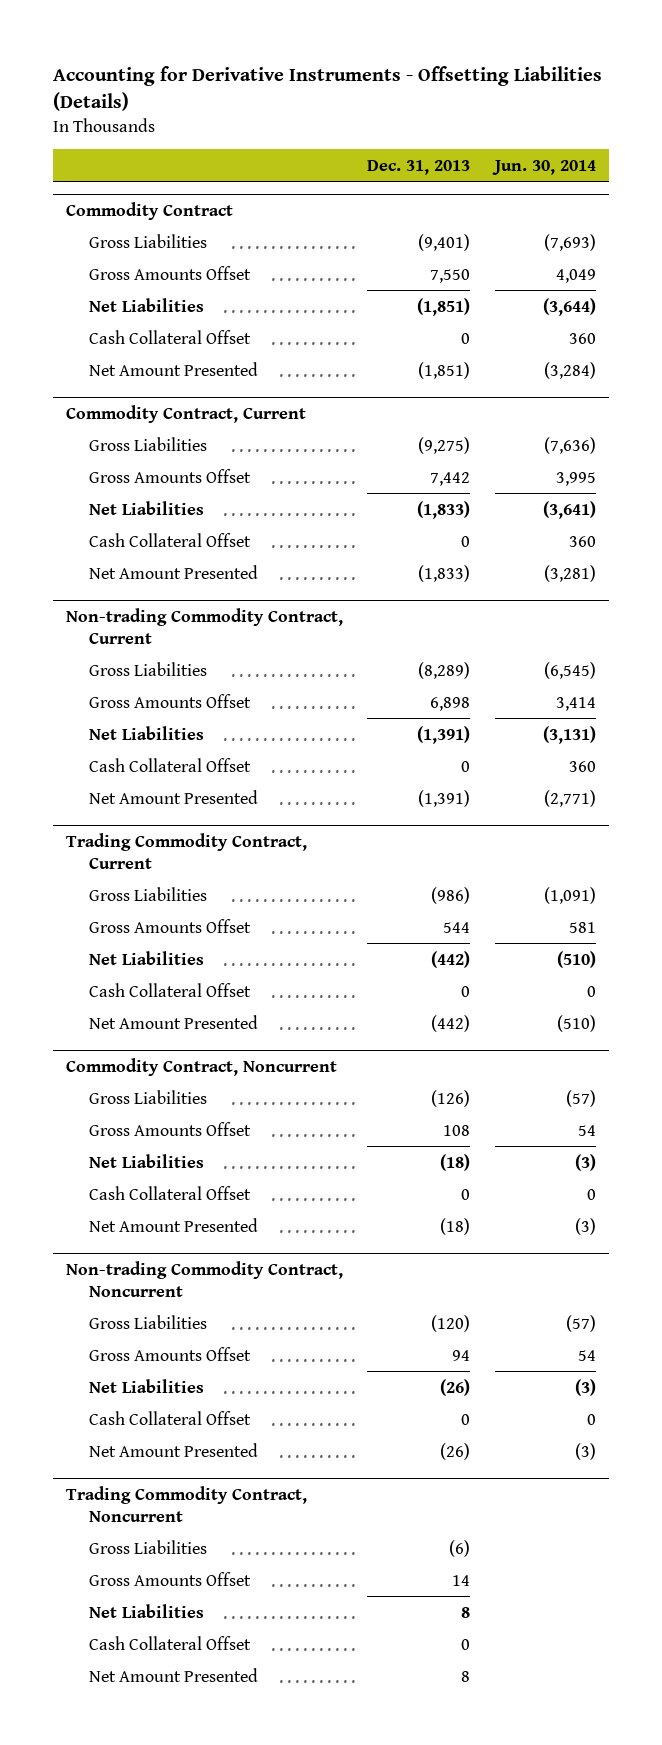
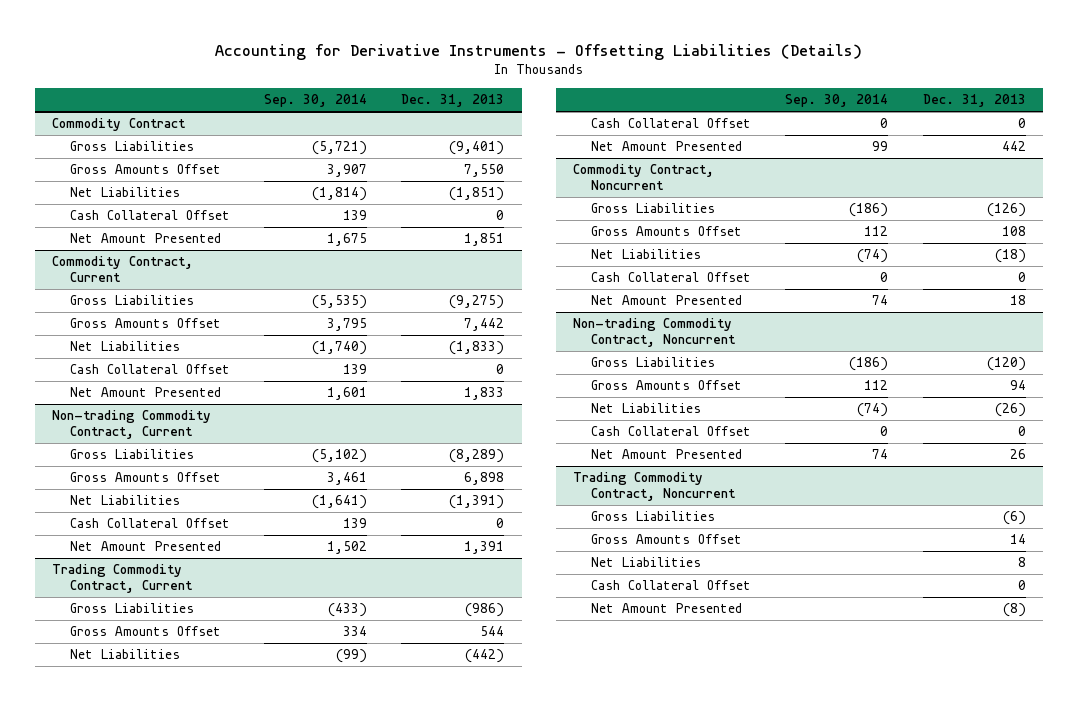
[492,159,597,175] Jun. 30, 2014 -> none
none -> [264,94,368,108] Sep. 30, 2014
[418,361,471,379] (1,851) -> [464,233,505,247] 1,851
[418,564,471,582] (1,833) -> [464,387,505,401] 1,833
[418,789,471,807] (1,391) -> [464,541,505,555] 1,391
[431,1014,471,1032] (442) -> [1001,141,1026,152] 442
[440,1217,471,1235] (18) -> [1009,295,1026,306] 18
[440,1442,471,1460] (26) -> [1009,449,1026,460] 26
[461,1670,471,1682] 8 -> [1002,603,1026,618] (8)

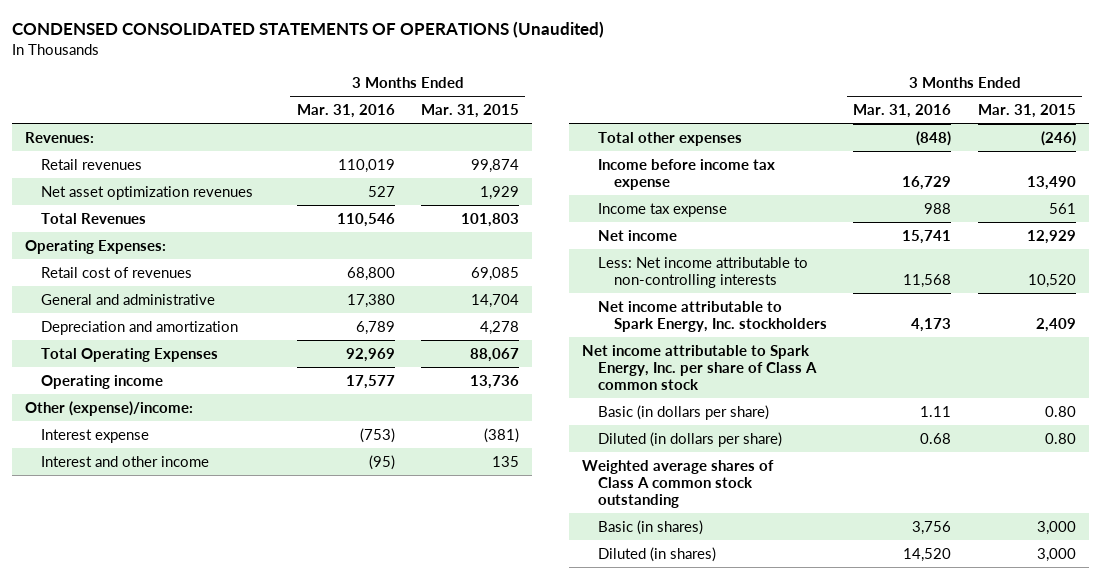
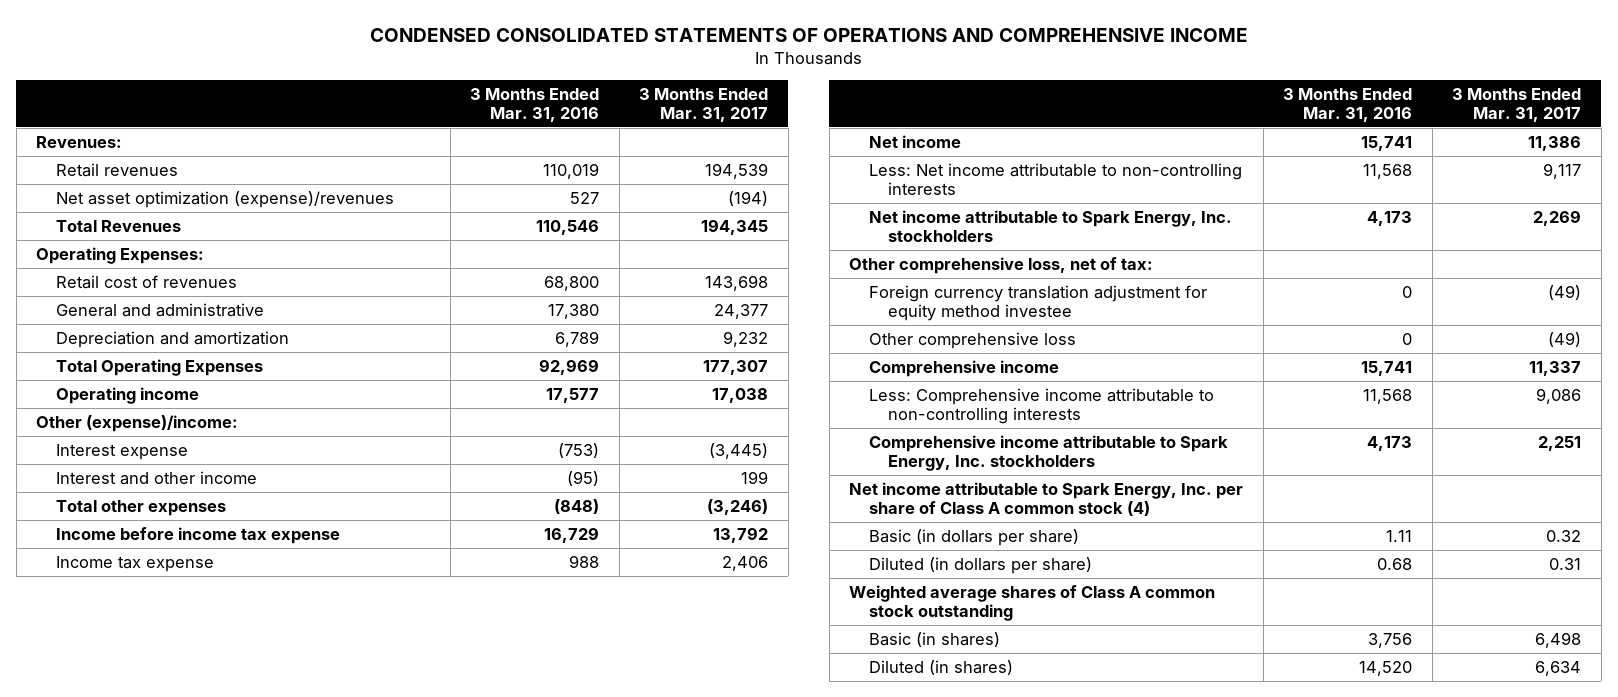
[11,20,604,38] CONDENSED CONSOLIDATED STATEMENTS OF OPERATIONS (Unaudited) -> [369,27,1248,42] CONDENSED CONSOLIDATED STATEMENTS OF OPERATIONS AND COMPREHENSIVE INCOME
[420,104,519,119] Mar. 31, 2015 -> none
none -> [639,87,769,122] 3 Months Ended Mar. 31, 2017
[41,185,254,200] Net asset optimization revenues -> [55,190,394,208] Net asset optimization (expense)/revenues
none -> [849,256,1154,274] Other comprehensive loss, net of tax:
none -> [868,284,1207,321] Foreign currency translation adjustment for equity method investee
none -> [868,331,1076,349] Other comprehensive loss
none -> [868,359,1059,377] Comprehensive income
none -> [868,387,1214,424] Less: Comprehensive income attributable to non-controlling interests
none -> [868,434,1228,471] Comprehensive income attributable to Spark Energy, Inc. stockholders
[581,344,818,391] Net income attributable to Spark Energy, Inc. per share of Class A common stock -> [849,481,1244,516] Net income attributable to Spark Energy, Inc. per share of Class A common stock (4)

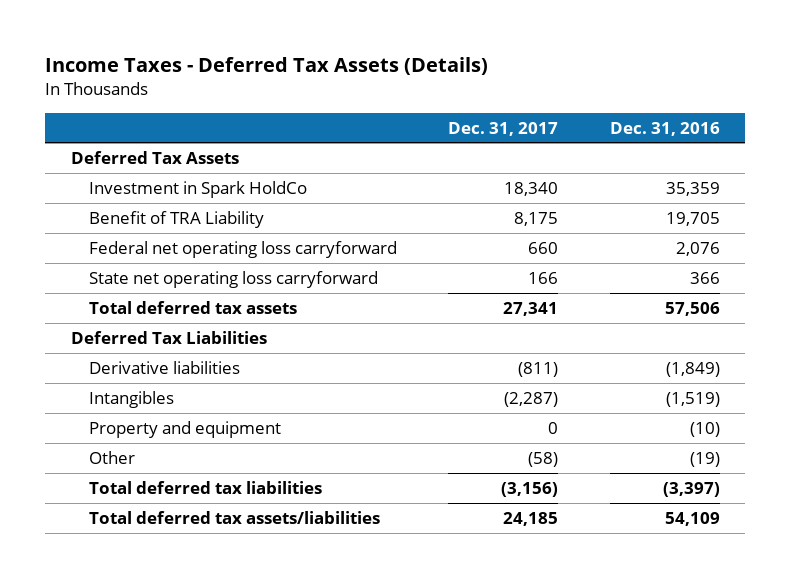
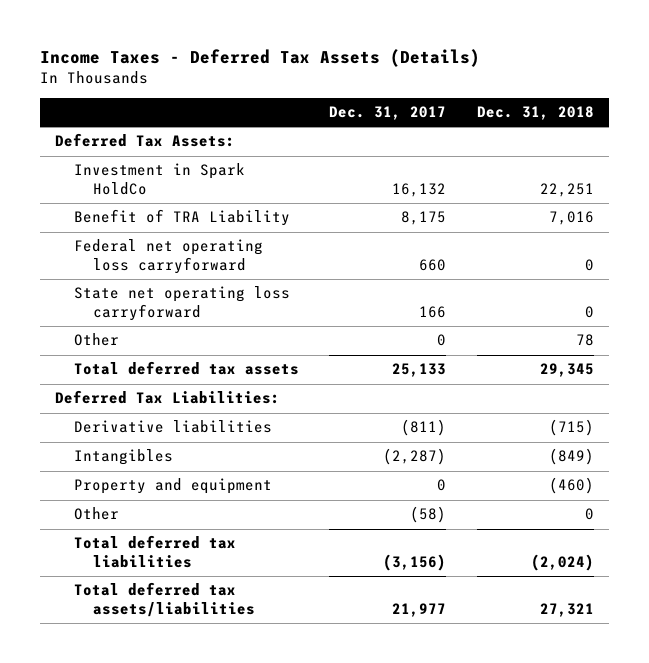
[609,121,720,136] Dec. 31, 2016 -> none
none -> [476,106,594,121] Dec. 31, 2018
[70,151,239,165] Deferred Tax Assets -> [55,133,236,148] Deferred Tax Assets:
[504,182,559,197] 18,340 -> [392,182,447,197] 16,132
none -> [73,333,119,347] Other
[503,302,559,317] 27,341 -> [392,363,447,378] 25,133
[70,331,267,345] Deferred Tax Liabilities -> [55,390,281,405] Deferred Tax Liabilities:
[503,512,559,527] 24,185 -> [392,602,447,617] 21,977

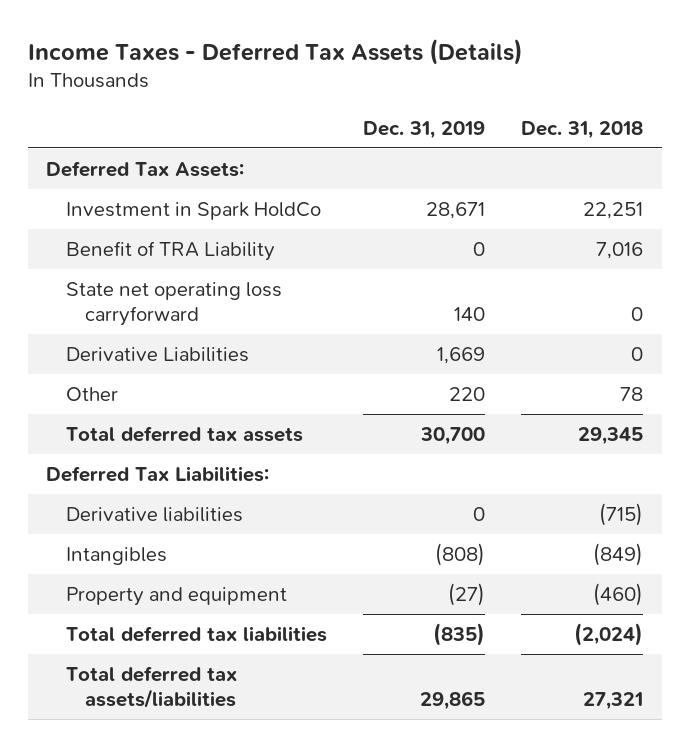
[329,106,447,121] Dec. 31, 2017 -> none
none -> [362,120,485,139] Dec. 31, 2019
[73,239,263,274] Federal net operating loss carryforward -> none
none -> [65,346,249,362] Derivative Liabilities
[73,507,119,521] Other -> none

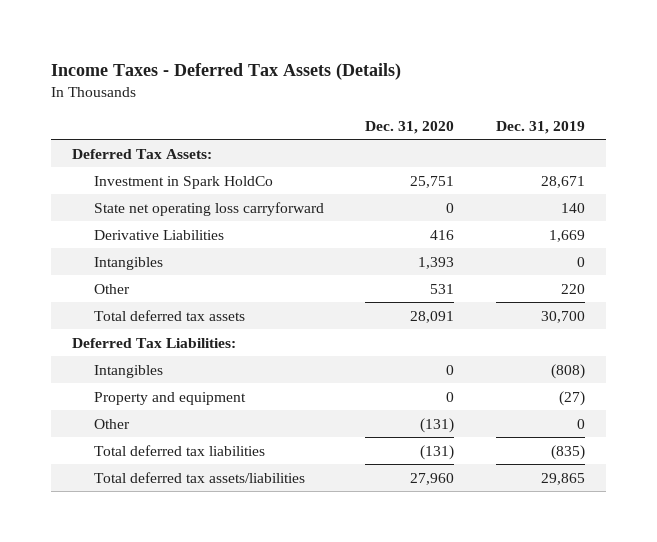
[521,120,644,139] Dec. 31, 2018 -> none
none -> [365,121,455,135] Dec. 31, 2020
[65,240,275,261] Benefit of TRA Liability -> none
none -> [93,256,163,270] Intangibles
[65,506,243,522] Derivative liabilities -> none
none -> [93,418,130,429] Other

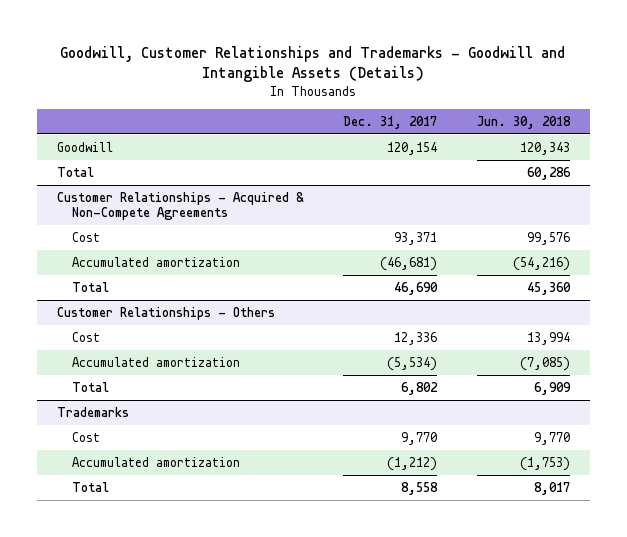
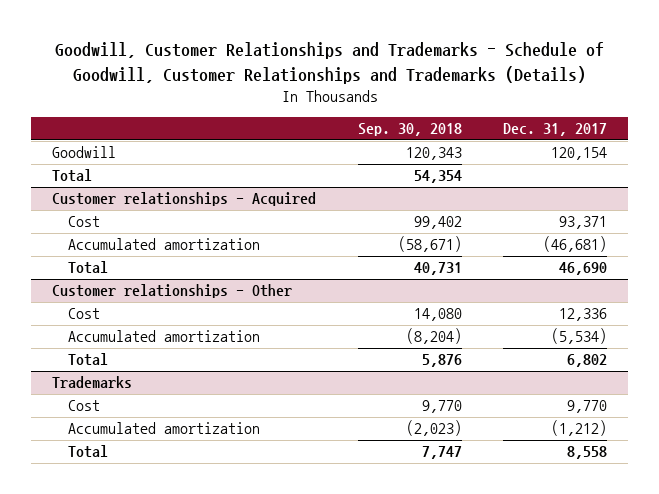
[60,45,566,83] Goodwill, Customer Relationships and Trademarks - Goodwill and Intangible Assets (Details) -> [54,42,604,84] Goodwill, Customer Relationships and Trademarks - Schedule of Goodwill, Customer Relationships and Trademarks (Details)
[477,115,572,129] Jun. 30, 2018 -> none
none -> [357,123,462,137] Sep. 30, 2018
[56,191,304,221] Customer Relationships - Acquired & Non-Compete Agreements -> [51,192,316,207] Customer relationships - Acquired
[56,306,275,320] Customer Relationships - Others -> [51,284,292,299] Customer relationships - Other

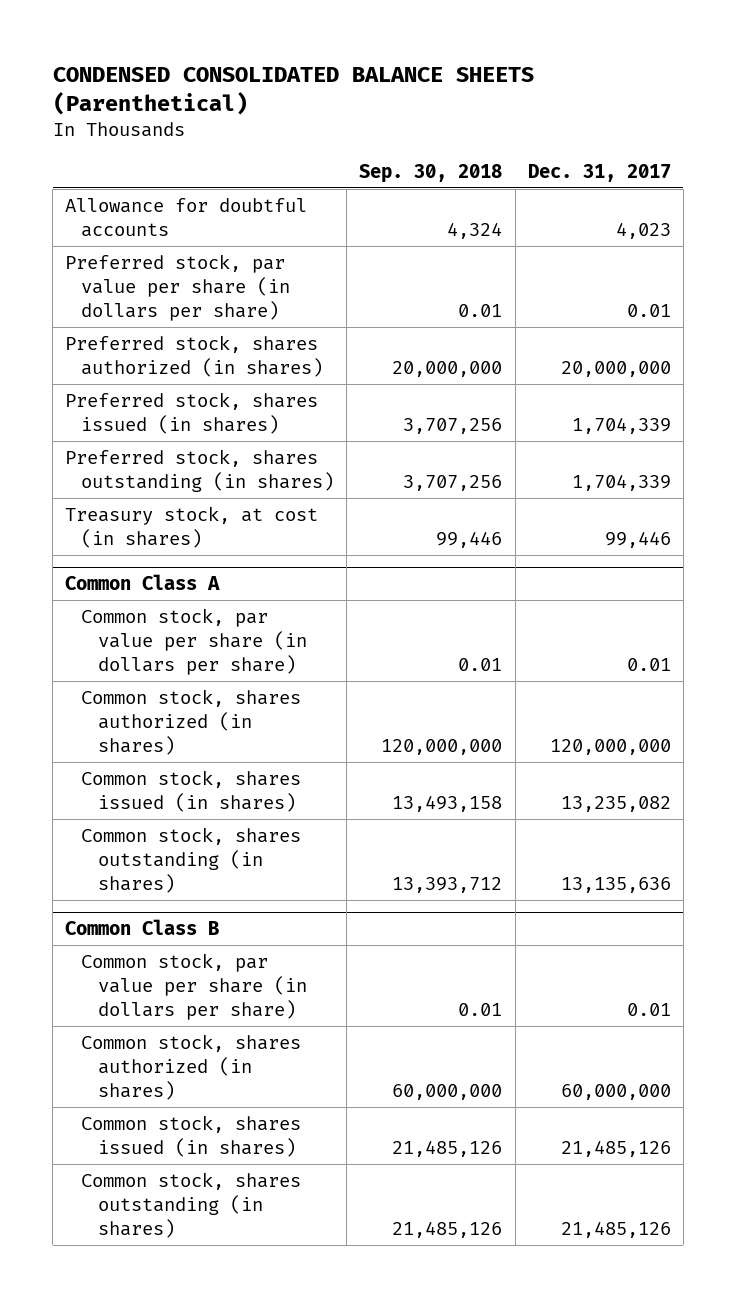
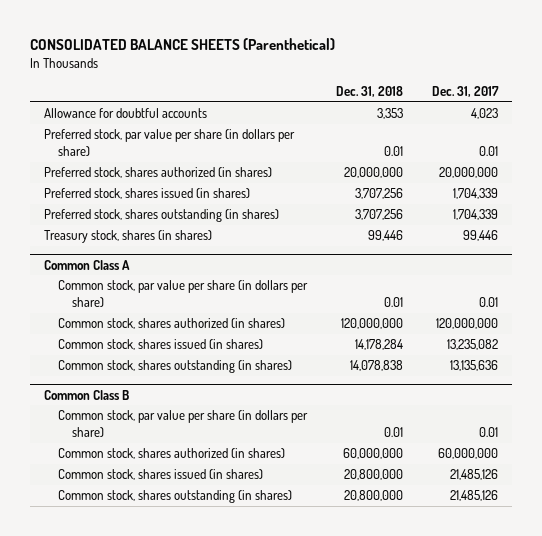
[52,66,534,115] CONDENSED CONSOLIDATED BALANCE SHEETS (Parenthetical) -> [29,38,335,51] CONSOLIDATED BALANCE SHEETS (Parenthetical)
[359,163,503,183] Sep. 30, 2018 -> none
none -> [336,86,404,98] Dec. 31, 2018
[65,506,319,549] Treasury stock, at cost (in shares) -> [44,230,213,244] Treasury stock, shares (in shares)

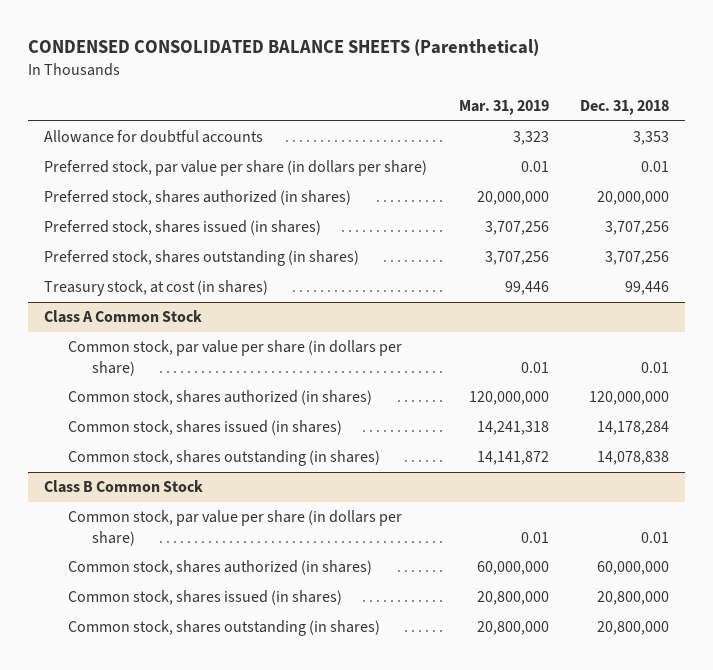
[29,38,335,51] CONSOLIDATED BALANCE SHEETS (Parenthetical) -> [28,39,540,57] CONDENSED CONSOLIDATED BALANCE SHEETS (Parenthetical)
[431,86,499,98] Dec. 31, 2017 -> none
none -> [458,100,549,116] Mar. 31, 2019
[44,230,213,244] Treasury stock, shares (in shares) -> [44,280,269,297] Treasury stock, at cost (in shares)
[44,259,131,270] Common Class A -> [44,310,203,324] Class A Common Stock
[44,389,130,400] Common Class B -> [44,480,204,494] Class B Common Stock

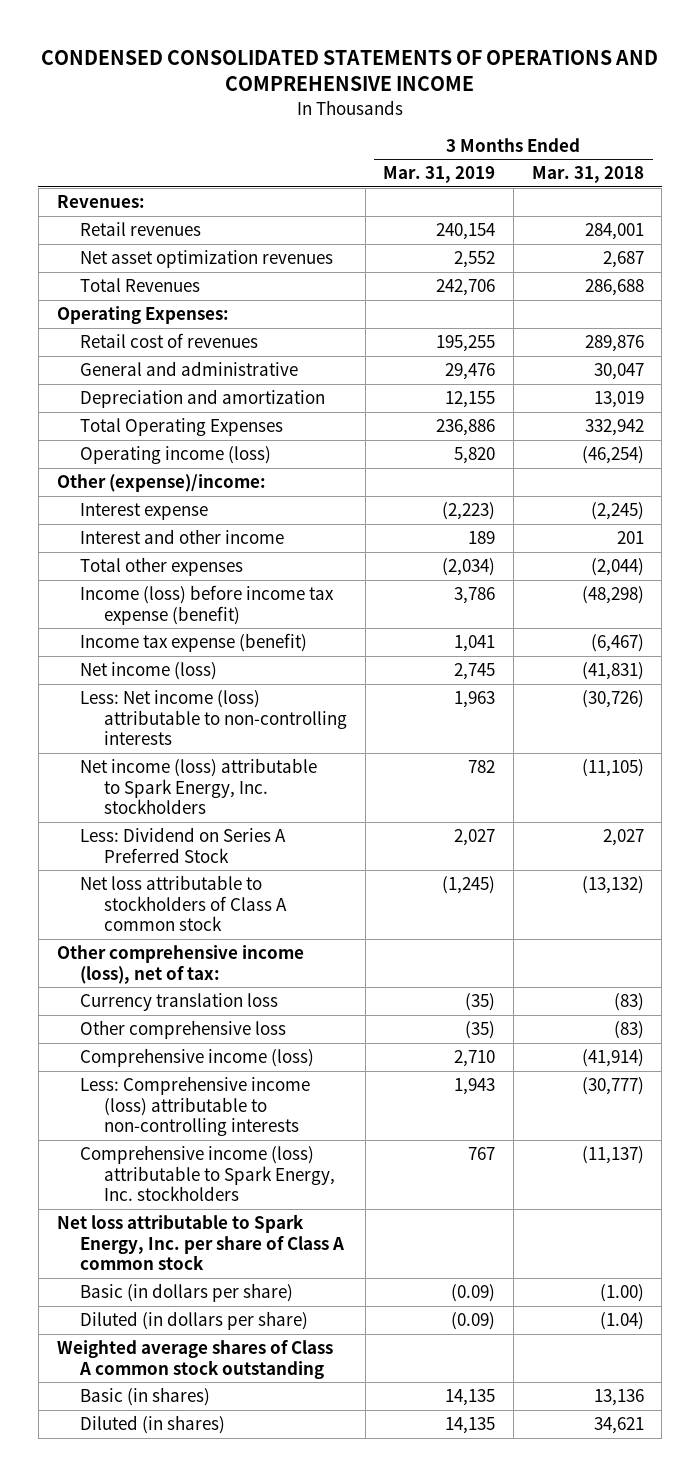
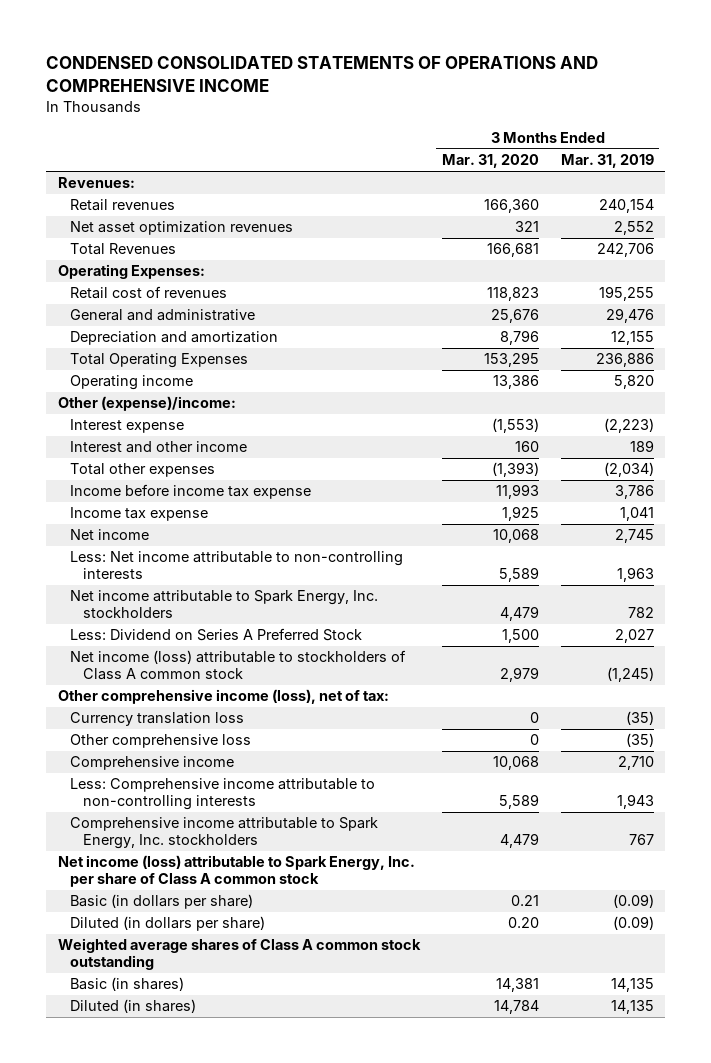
[531,166,644,184] Mar. 31, 2018 -> none
none -> [441,154,539,169] Mar. 31, 2020
[80,446,272,465] Operating income (loss) -> [70,375,194,391] Operating income
[80,585,335,625] Income (loss) before income tax expense (benefit) -> [70,484,312,500] Income before income tax expense
[80,633,308,653] Income tax expense (benefit) -> [70,507,209,522] Income tax expense
[80,662,218,681] Net income (loss) -> [70,529,150,541] Net income
[80,690,348,746] Less: Net income (loss) attributable to non-controlling interests -> [70,551,404,580] Less: Net income attributable to non-controlling interests
[80,758,318,815] Net income (loss) attributable to Spark Energy, Inc. stockholders -> [70,590,379,619] Net income attributable to Spark Energy, Inc. stockholders
[80,875,288,932] Net loss attributable to stockholders of Class A common stock -> [70,650,407,681] Net income (loss) attributable to stockholders of Class A common stock
[80,1048,315,1068] Comprehensive income (loss) -> [70,756,235,771] Comprehensive income
[80,1076,311,1137] Less: Comprehensive income (loss) attributable to non-controlling interests -> [70,778,376,811] Less: Comprehensive income attributable to non-controlling interests
[80,1145,336,1202] Comprehensive income (loss) attributable to Spark Energy, Inc. stockholders -> [70,817,379,850] Comprehensive income attributable to Spark Energy, Inc. stockholders
[56,1214,345,1271] Net loss attributable to Spark Energy, Inc. per share of Class A common stock -> [57,855,415,888] Net income (loss) attributable to Spark Energy, Inc. per share of Class A common stock

